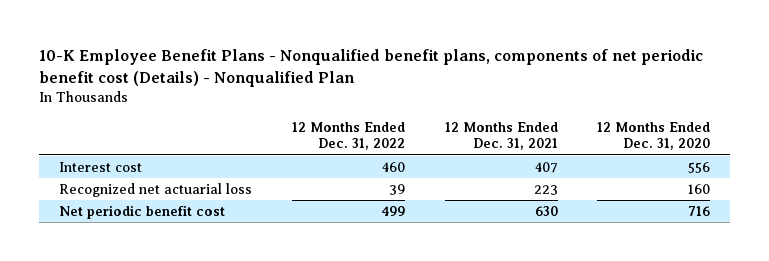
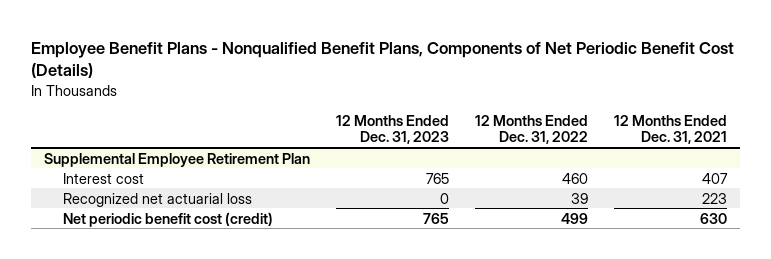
[39,49,704,88] 10-K Employee Benefit Plans - Nonqualified benefit plans, components of net periodic benefit cost (Details) - Nonqualified Plan -> [31,41,735,79] Employee Benefit Plans - Nonqualified Benefit Plans, Components of Net Periodic Benefit Cost (Details)
[597,121,711,151] 12 Months Ended Dec. 31, 2020 -> none
none -> [336,114,450,145] 12 Months Ended Dec. 31, 2023
none -> [44,152,311,167] Supplemental Employee Retirement Plan
[59,205,226,220] Net periodic benefit cost -> [62,211,273,227] Net periodic benefit cost (credit)

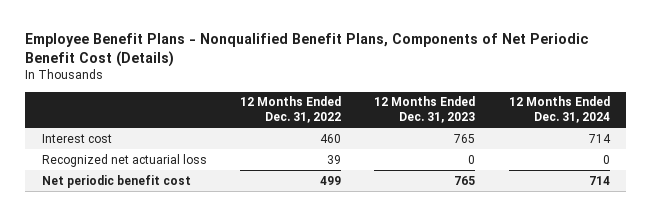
[614,114,728,145] 12 Months Ended Dec. 31, 2021 -> none
none -> [508,96,610,124] 12 Months Ended Dec. 31, 2024
[44,152,311,167] Supplemental Employee Retirement Plan -> none
[62,211,273,227] Net periodic benefit cost (credit) -> [41,174,191,188] Net periodic benefit cost

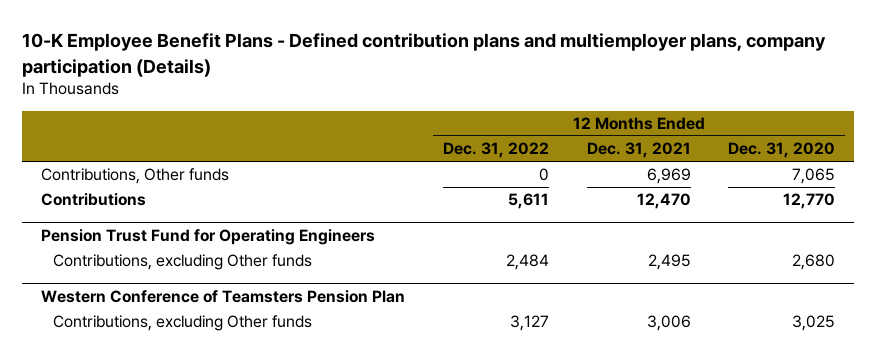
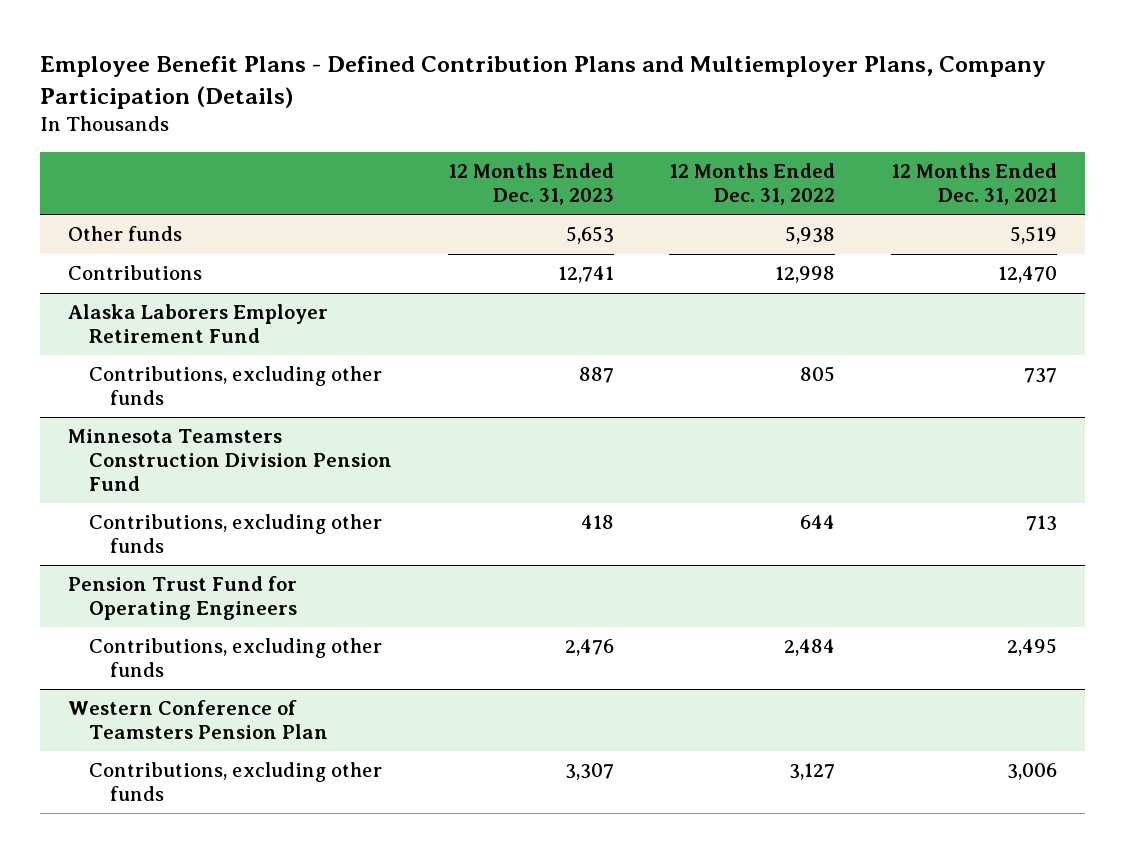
[22,33,827,77] 10-K Employee Benefit Plans - Defined contribution plans and multiemployer plans, company participation (Details) -> [39,55,1046,109] Employee Benefit Plans - Defined Contribution Plans and Multiemployer Plans, Company Participation (Details)
[728,142,836,159] Dec. 31, 2020 -> none
none -> [447,163,614,205] 12 Months Ended Dec. 31, 2023
[41,168,230,185] Contributions, Other funds -> [67,226,182,242] Other funds
[538,168,549,182] 0 -> [785,226,836,245] 5,938
[646,168,691,185] 6,969 -> [1010,226,1058,245] 5,519
[507,193,549,210] 5,611 -> [775,266,836,284] 12,998
none -> [67,304,328,344] Alaska Laborers Employer Retirement Fund
none -> [88,366,382,406] Contributions, excluding other funds
none -> [67,429,392,491] Minnesota Teamsters Construction Division Pension Fund
none -> [88,514,382,554] Contributions, excluding other funds
[52,254,312,271] Contributions, excluding Other funds -> [88,638,382,678] Contributions, excluding other funds
[52,315,312,332] Contributions, excluding Other funds -> [88,762,382,802] Contributions, excluding other funds

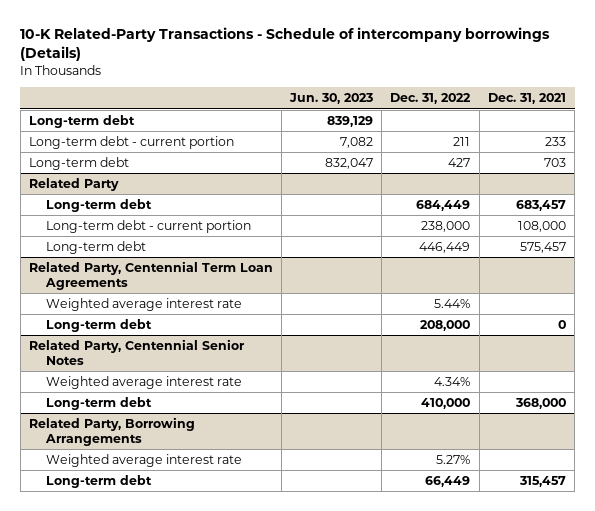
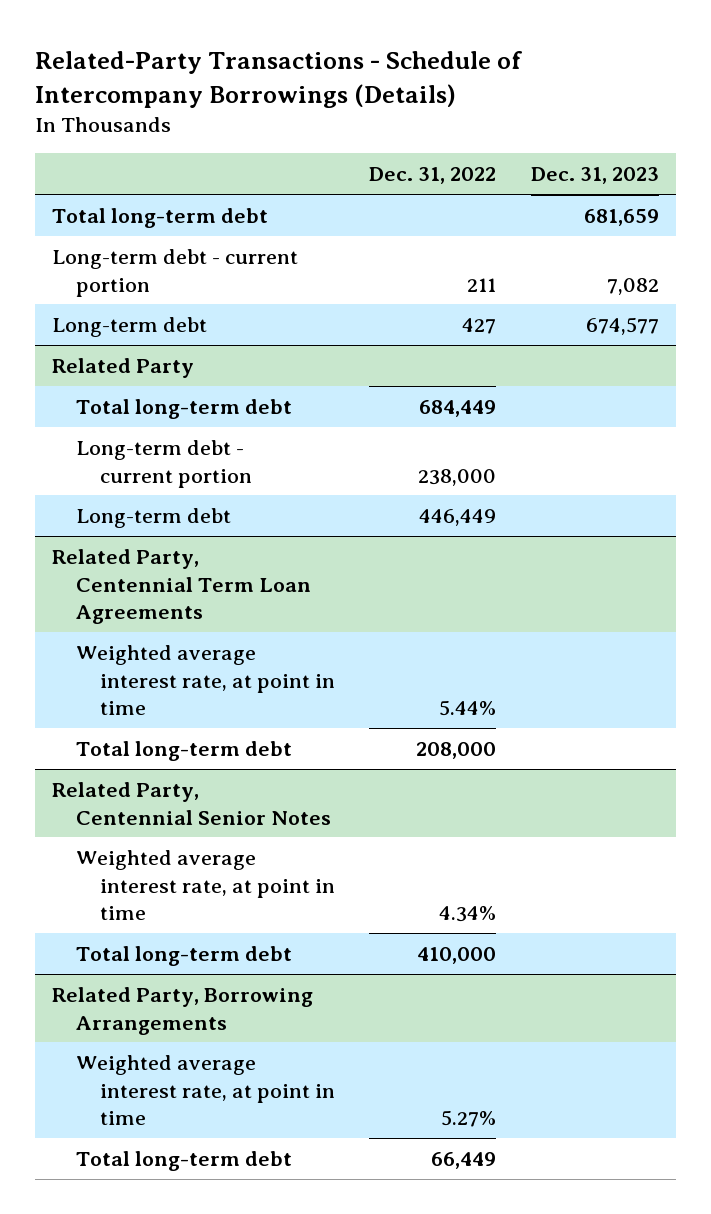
[20,27,551,62] 10-K Related-Party Transactions - Schedule of intercompany borrowings (Details) -> [35,50,523,108] Related-Party Transactions - Schedule of Intercompany Borrowings (Details)
[289,93,374,105] Jun. 30, 2023 -> none
[487,93,566,105] Dec. 31, 2021 -> none
none -> [530,167,659,185] Dec. 31, 2023
[28,115,135,129] Long-term debt -> [52,207,269,228] Total long-term debt
[46,199,153,213] Long-term debt -> [76,398,293,419] Total long-term debt
[46,298,243,312] Weighted average interest rate -> [76,644,336,716] Weighted average interest rate, at point in time
[46,319,153,333] Long-term debt -> [76,740,293,761] Total long-term debt
[46,376,243,390] Weighted average interest rate -> [76,849,336,921] Weighted average interest rate, at point in time
[46,397,153,411] Long-term debt -> [76,945,293,966] Total long-term debt
[46,454,243,468] Weighted average interest rate -> [76,1054,336,1126] Weighted average interest rate, at point in time
[46,475,153,489] Long-term debt -> [76,1150,293,1171] Total long-term debt

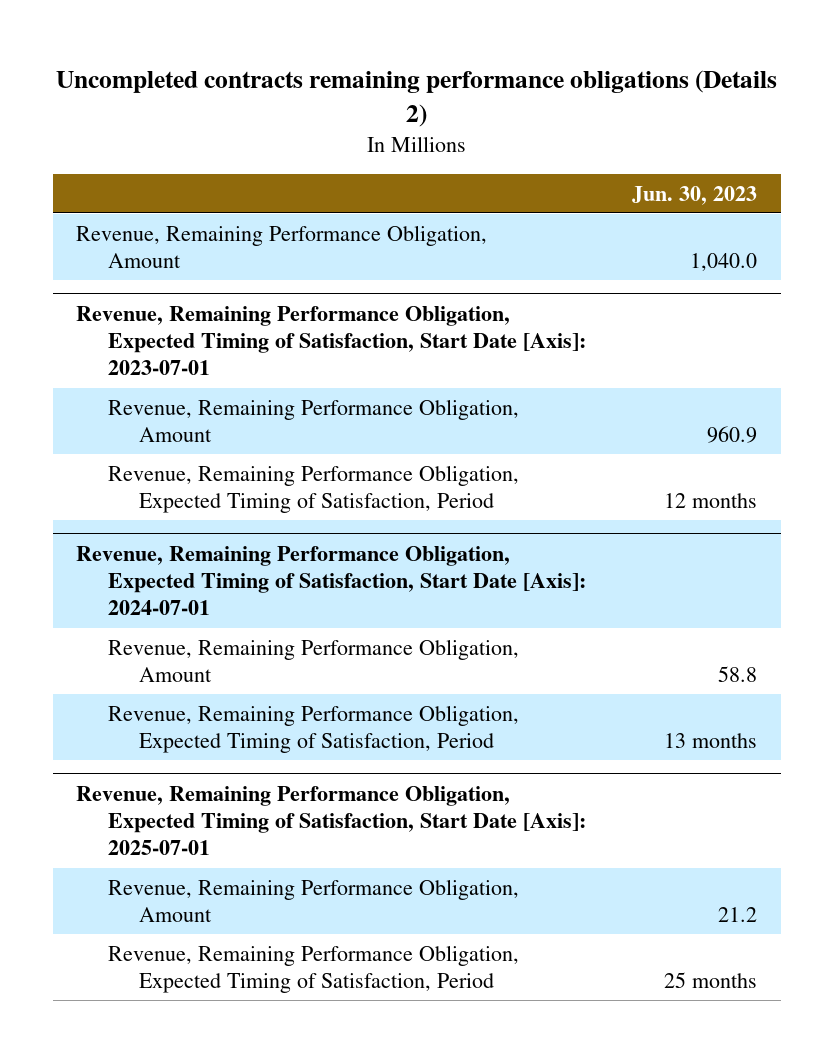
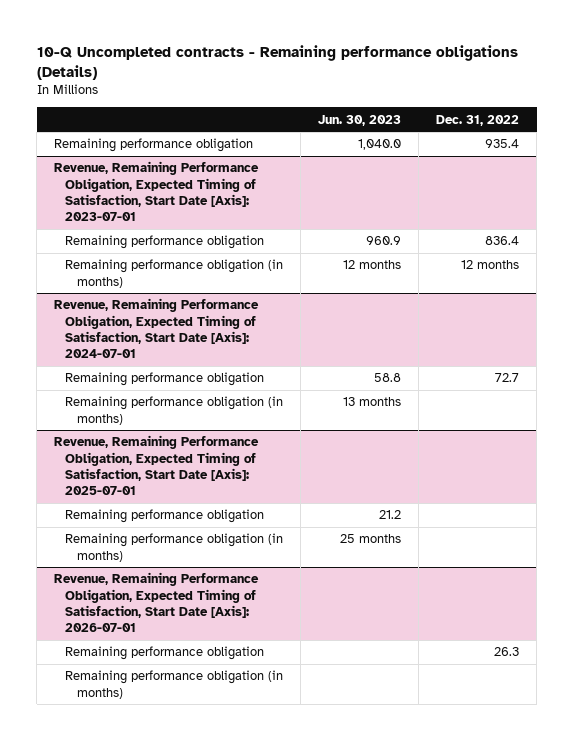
[55,69,777,127] Uncompleted contracts remaining performance obligations (Details 2) -> [36,44,518,80] 10-Q Uncompleted contracts - Remaining performance obligations (Details)
none -> [436,114,520,126] Dec. 31, 2022
[76,224,488,269] Revenue, Remaining Performance Obligation, Amount -> [54,138,254,153] Remaining performance obligation
[107,398,519,443] Revenue, Remaining Performance Obligation, Amount -> [65,235,265,250] Remaining performance obligation
[107,464,519,514] Revenue, Remaining Performance Obligation, Expected Timing of Satisfaction, Period -> [65,259,284,288] Remaining performance obligation (in months)
[107,638,519,683] Revenue, Remaining Performance Obligation, Amount -> [65,372,265,387] Remaining performance obligation
[107,704,519,754] Revenue, Remaining Performance Obligation, Expected Timing of Satisfaction, Period -> [65,396,284,425] Remaining performance obligation (in months)
[107,878,519,923] Revenue, Remaining Performance Obligation, Amount -> [65,509,265,524] Remaining performance obligation
[107,944,519,994] Revenue, Remaining Performance Obligation, Expected Timing of Satisfaction, Period -> [65,533,284,562] Remaining performance obligation (in months)
none -> [54,572,260,633] Revenue, Remaining Performance Obligation, Expected Timing of Satisfaction, Start Date [Axis]: 2026-07-01
none -> [65,646,265,661] Remaining performance obligation
none -> [65,670,284,699] Remaining performance obligation (in months)

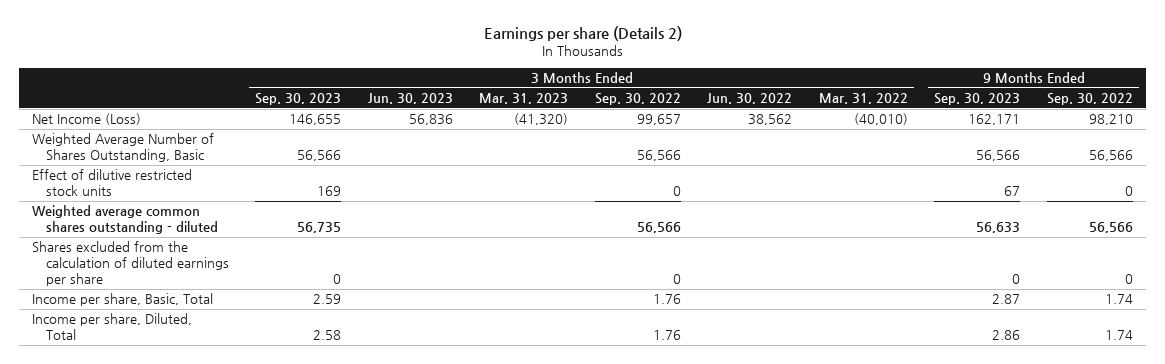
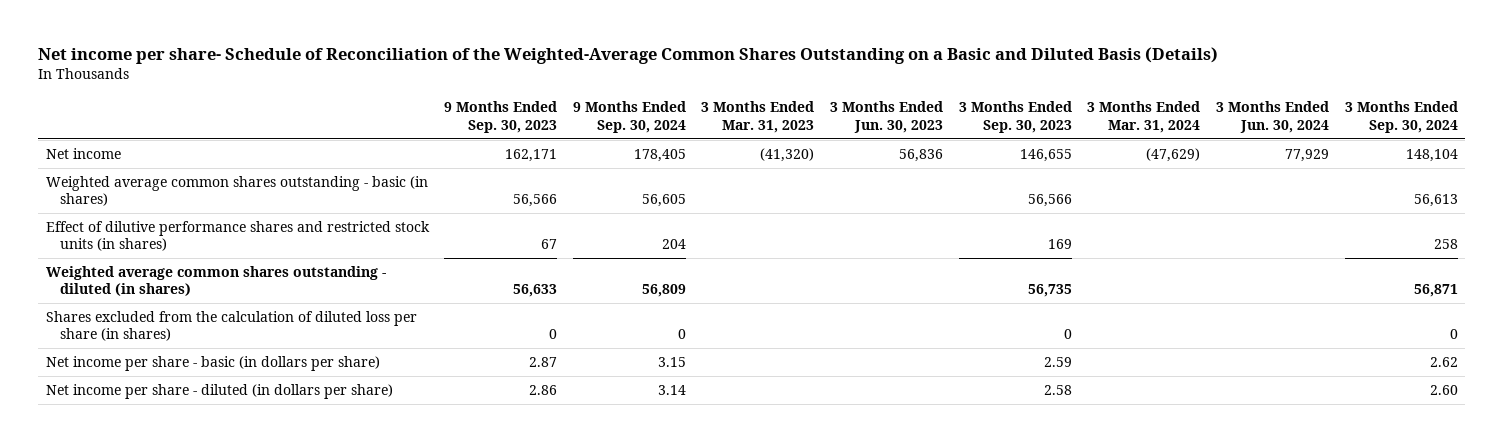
[483,26,682,42] Earnings per share (Details 2) -> [37,46,1218,64] Net income per share- Schedule of Reconciliation of the Weighted-Average Common Shares Outstanding on a Basic and Diluted Basis (Details)
[594,93,681,106] Sep. 30, 2022 -> none
[707,93,793,105] Jun. 30, 2022 -> none
[818,93,908,105] Mar. 31, 2022 -> none
[1046,93,1133,106] Sep. 30, 2022 -> none
none -> [572,101,686,133] 9 Months Ended Sep. 30, 2024
none -> [1087,101,1201,133] 3 Months Ended Mar. 31, 2024
none -> [1216,101,1330,133] 3 Months Ended Jun. 30, 2024
none -> [1344,101,1458,133] 3 Months Ended Sep. 30, 2024
[32,113,142,126] Net Income (Loss) -> [45,148,121,160] Net income
[32,133,215,163] Weighted Average Number of Shares Outstanding, Basic -> [45,176,428,207] Weighted average common shares outstanding - basic (in shares)
[32,169,193,197] Effect of dilutive restricted stock units -> [45,221,430,252] Effect of dilutive performance shares and restricted stock units (in shares)
[32,205,218,235] Weighted average common shares outstanding - diluted -> [45,266,386,297] Weighted average common shares outstanding - diluted (in shares)
[32,241,229,287] Shares excluded from the calculation of diluted earnings per share -> [45,311,417,342] Shares excluded from the calculation of diluted loss per share (in shares)
[32,293,214,307] Income per share, Basic, Total -> [45,356,380,372] Net income per share - basic (in dollars per share)
[32,313,193,341] Income per share, Diluted, Total -> [45,384,393,400] Net income per share - diluted (in dollars per share)

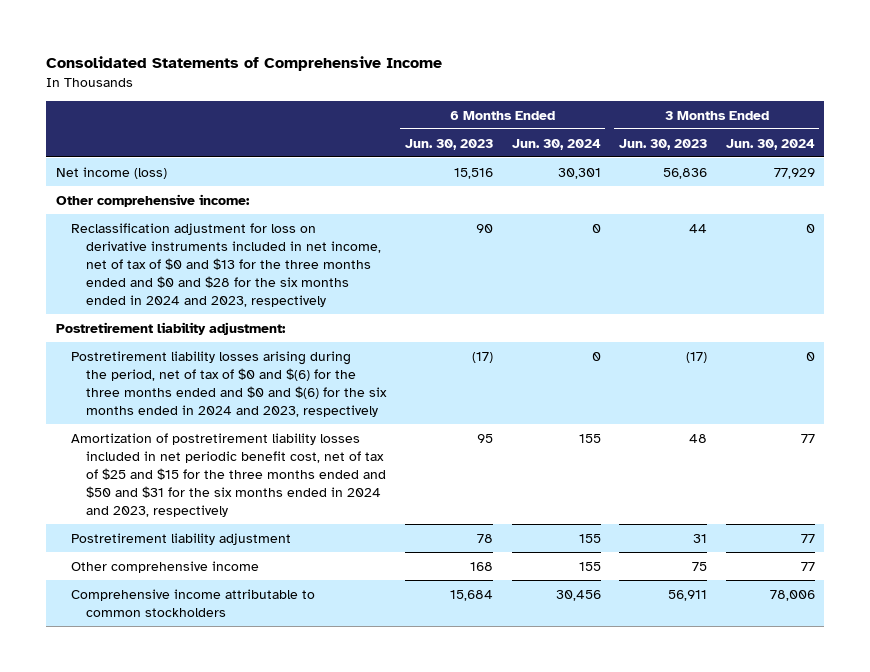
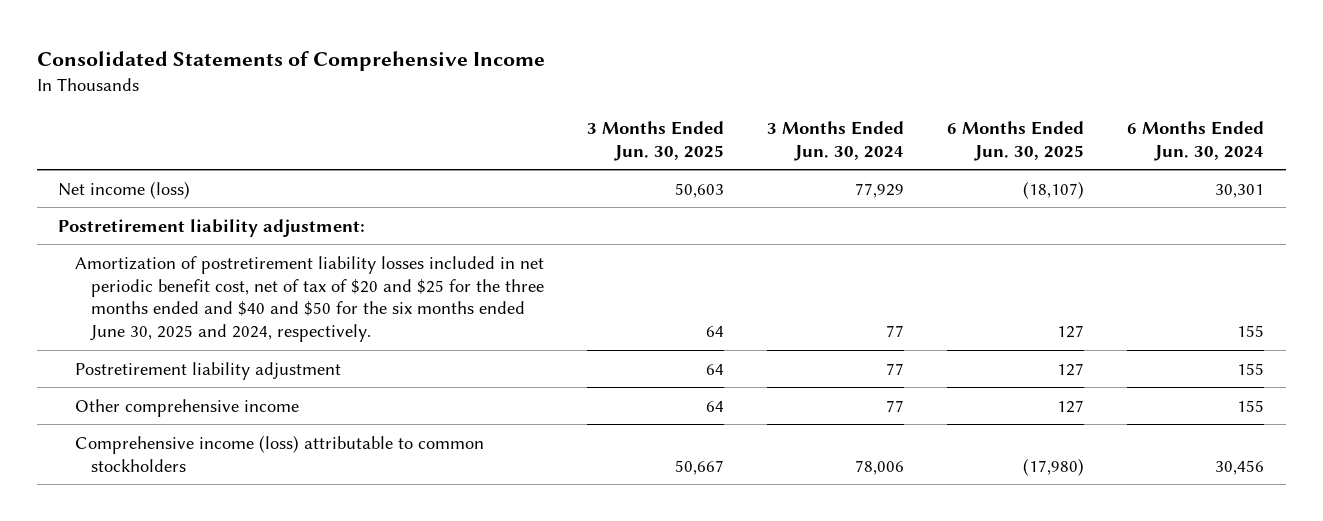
[405,138,494,150] Jun. 30, 2023 -> none
[619,138,708,150] Jun. 30, 2023 -> none
none -> [586,120,724,161] 3 Months Ended Jun. 30, 2025
none -> [947,120,1085,161] 6 Months Ended Jun. 30, 2025
[55,193,250,207] Other comprehensive income: -> none
[71,222,382,307] Reclassification adjustment for loss on derivative instruments included in net income, net of tax of $0 and $13 for the three months ended and $0 and $28 for the six months ended in 2024 and 2023, respectively -> none
[71,350,388,417] Postretirement liability losses arising during the period, net of tax of $0 and $(6) for the three months ended and $0 and $(6) for the six months ended in 2024 and 2023, respectively -> none
[71,432,387,517] Amortization of postretirement liability losses included in net periodic benefit cost, net of tax of $25 and $15 for the three months ended and $50 and $31 for the six months ended in 2024 and 2023, respectively -> [74,255,544,343] Amortization of postretirement liability losses included in net periodic benefit cost, net of tax of $20 and $25 for the three months ended and $40 and $50 for the six months ended June 30, 2025 and 2024, respectively.
[71,588,316,617] Comprehensive income attributable to common stockholders -> [74,434,484,472] Comprehensive income (loss) attributable to common stockholders

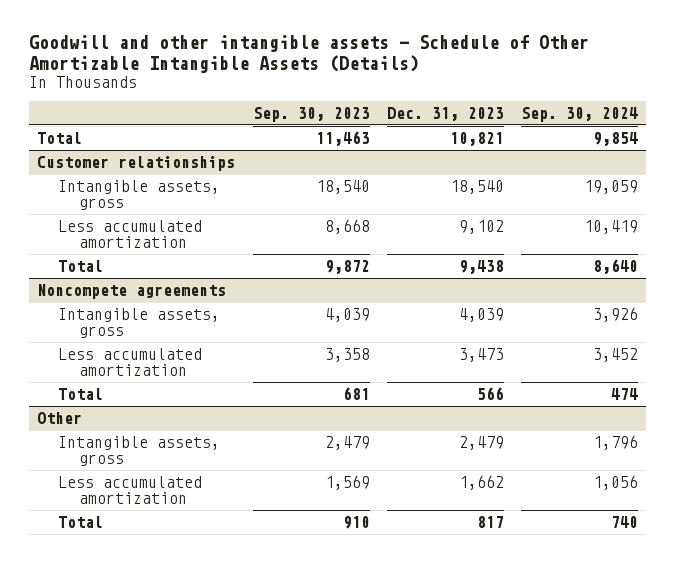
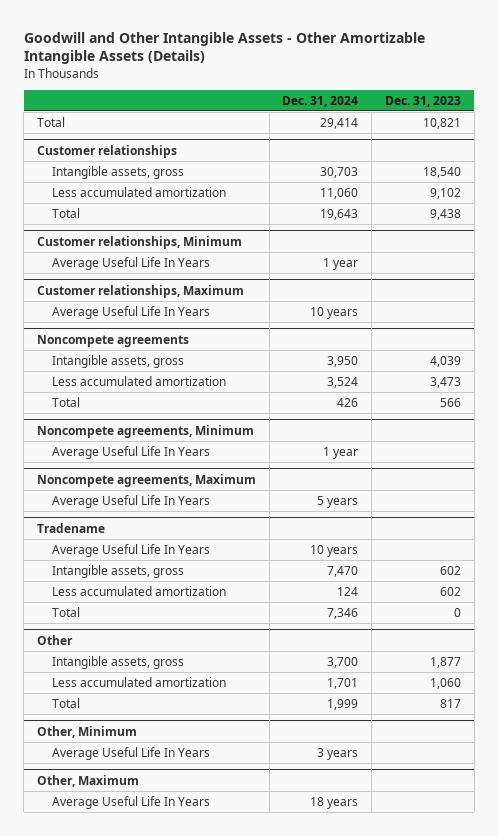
[28,35,589,73] Goodwill and other intangible assets - Schedule of Other Amortizable Intangible Assets (Details) -> [23,31,425,65] Goodwill and Other Intangible Assets - Other Amortizable Intangible Assets (Details)
[252,106,370,122] Sep. 30, 2023 -> none
[520,106,638,122] Sep. 30, 2024 -> none
none -> [282,95,359,107] Dec. 31, 2024
none -> [37,235,243,249] Customer relationships, Minimum
none -> [51,256,210,270] Average Useful Life In Years
none -> [37,284,245,298] Customer relationships, Maximum
none -> [51,305,210,319] Average Useful Life In Years
none -> [37,424,255,438] Noncompete agreements, Minimum
none -> [51,445,210,459] Average Useful Life In Years
none -> [37,473,257,487] Noncompete agreements, Maximum
none -> [51,494,210,508] Average Useful Life In Years
none -> [37,522,106,533] Tradename
none -> [51,543,210,557] Average Useful Life In Years
none -> [51,564,184,578] Intangible assets, gross
none -> [51,585,226,596] Less accumulated amortization
none -> [51,606,80,617] Total
[458,435,504,450] 2,479 -> [429,656,461,668] 1,877
[458,474,504,490] 1,662 -> [429,677,461,689] 1,060
none -> [37,725,138,738] Other, Minimum
none -> [51,746,210,760] Average Useful Life In Years
none -> [37,774,140,787] Other, Maximum
none -> [51,795,210,809] Average Useful Life In Years

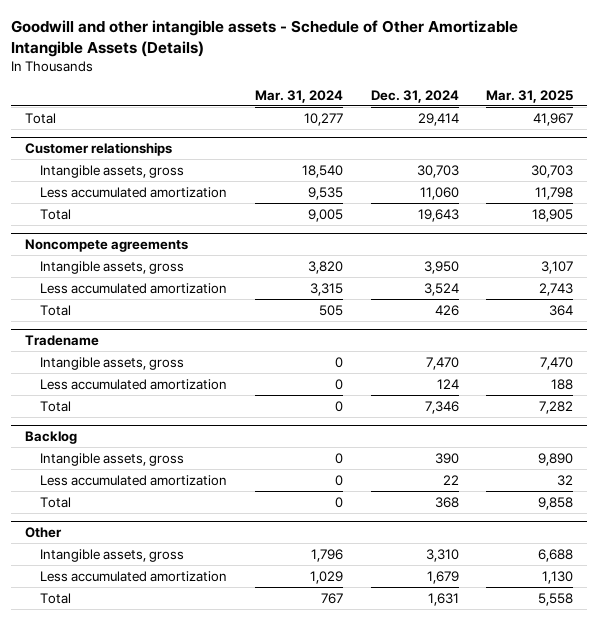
[23,31,425,65] Goodwill and Other Intangible Assets - Other Amortizable Intangible Assets (Details) -> [11,20,519,57] Goodwill and other intangible assets - Schedule of Other Amortizable Intangible Assets (Details)
[384,95,461,107] Dec. 31, 2023 -> none
none -> [254,89,343,103] Mar. 31, 2024
none -> [486,89,574,103] Mar. 31, 2025
[37,235,243,249] Customer relationships, Minimum -> none
[51,256,210,270] Average Useful Life In Years -> none
[37,284,245,298] Customer relationships, Maximum -> none
[51,305,210,319] Average Useful Life In Years -> none
[37,424,255,438] Noncompete agreements, Minimum -> none
[51,445,210,459] Average Useful Life In Years -> none
[37,473,257,487] Noncompete agreements, Maximum -> none
[51,494,210,508] Average Useful Life In Years -> none
[51,543,210,557] Average Useful Life In Years -> none
none -> [25,431,78,445] Backlog
none -> [40,452,185,466] Intangible assets, gross
none -> [40,474,228,486] Less accumulated amortization
none -> [40,496,72,508] Total
[37,725,138,738] Other, Minimum -> none
[51,746,210,760] Average Useful Life In Years -> none
[37,774,140,787] Other, Maximum -> none
[51,795,210,809] Average Useful Life In Years -> none
[327,656,359,668] 3,700 -> [425,548,459,562] 3,310
[327,677,359,689] 1,701 -> [426,570,459,584] 1,679
[327,698,359,710] 1,999 -> [427,592,459,606] 1,631

